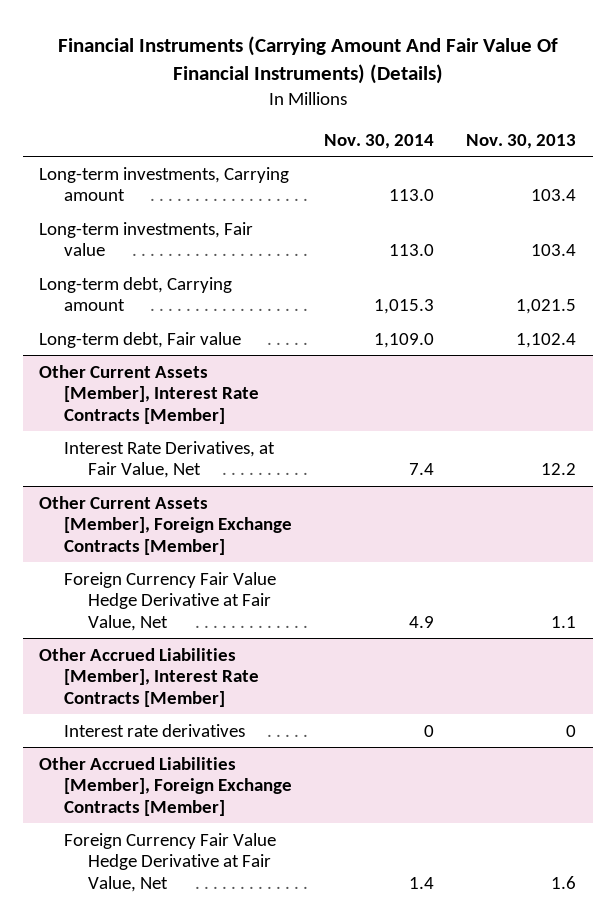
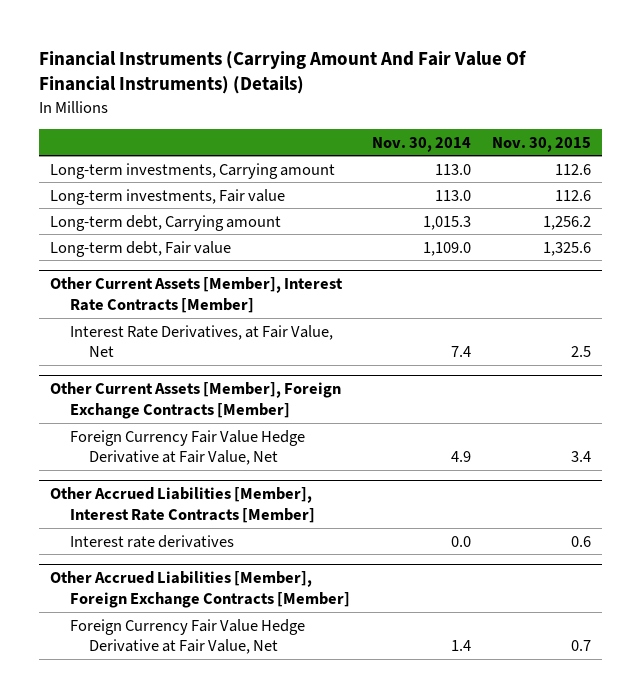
[466,133,577,149] Nov. 30, 2013 -> none
none -> [492,136,592,152] Nov. 30, 2015
[424,724,435,737] 0 -> [450,535,471,547] 0.0

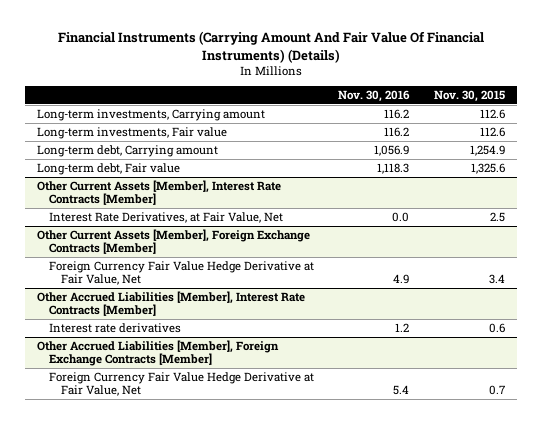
[371,136,471,152] Nov. 30, 2014 -> none
none -> [338,90,411,103] Nov. 30, 2016
[543,215,592,230] 1,256.2 -> [470,145,506,157] 1,254.9

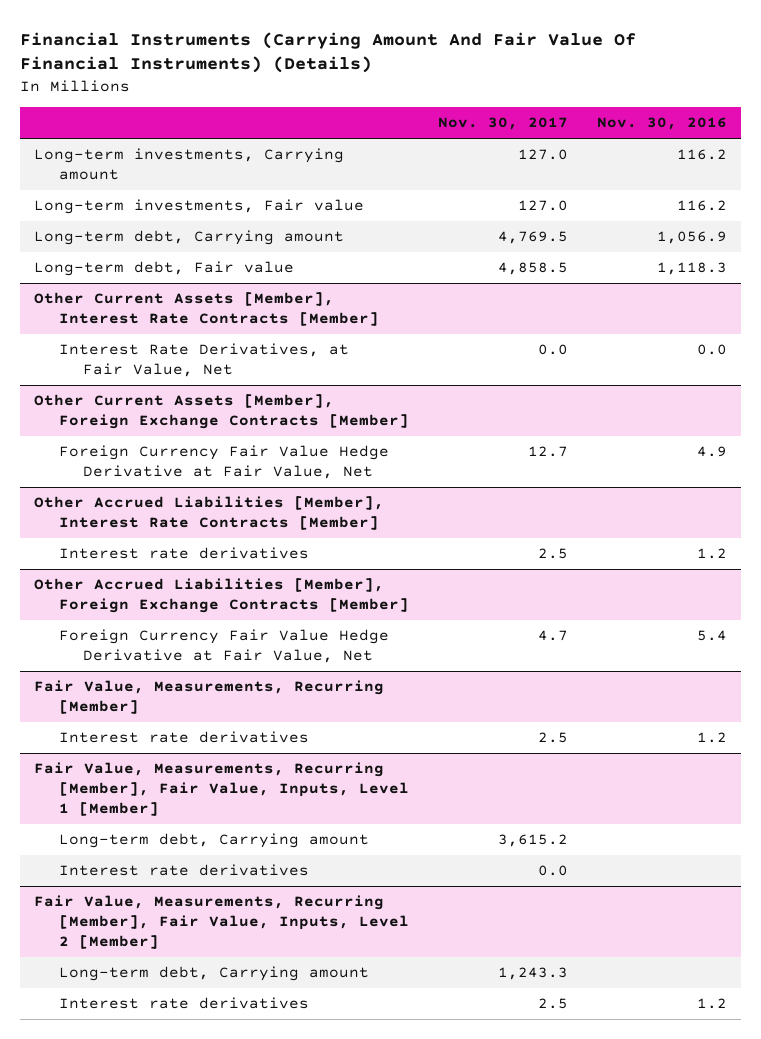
[434,90,506,103] Nov. 30, 2015 -> none
none -> [437,117,568,131] Nov. 30, 2017
none -> [34,680,385,715] Fair Value, Measurements, Recurring [Member]
none -> [58,731,309,744] Interest rate derivatives
none -> [34,762,409,816] Fair Value, Measurements, Recurring [Member], Fair Value, Inputs, Level 1 [Member]
none -> [58,833,369,849] Long-term debt, Carrying amount
none -> [58,864,309,877] Interest rate derivatives
none -> [34,895,409,949] Fair Value, Measurements, Recurring [Member], Fair Value, Inputs, Level 2 [Member]
none -> [58,966,369,982] Long-term debt, Carrying amount
none -> [58,997,309,1010] Interest rate derivatives

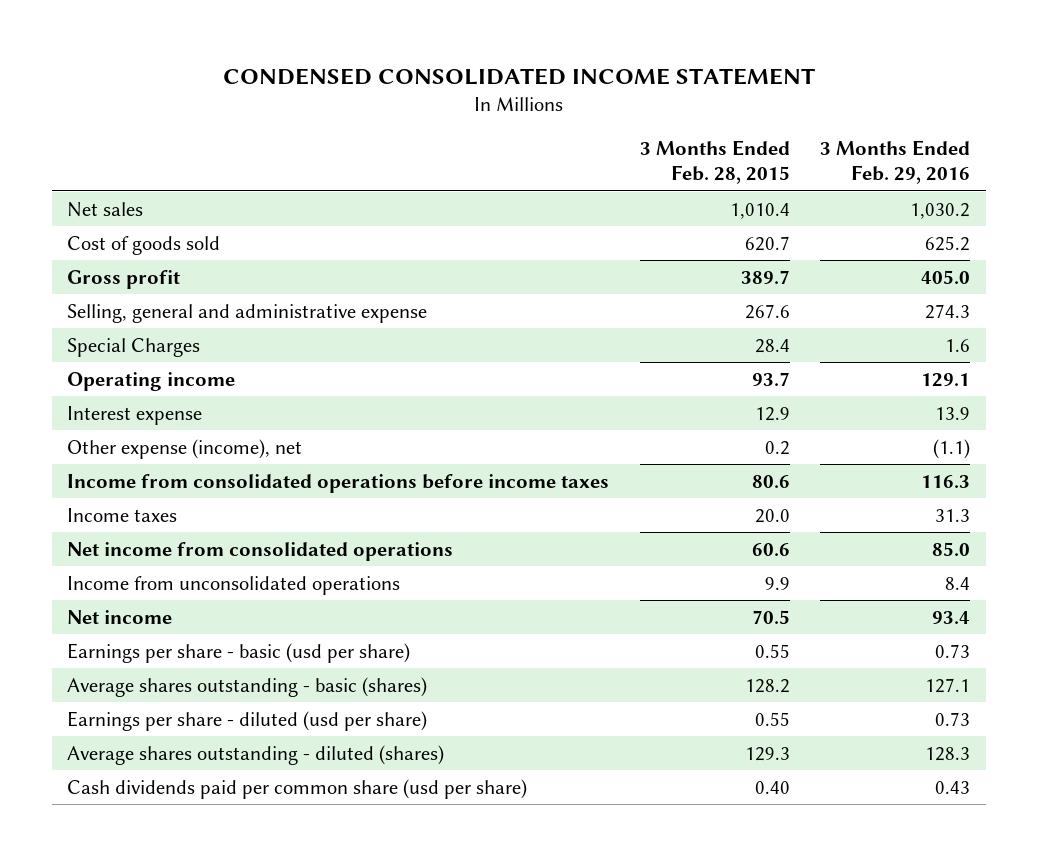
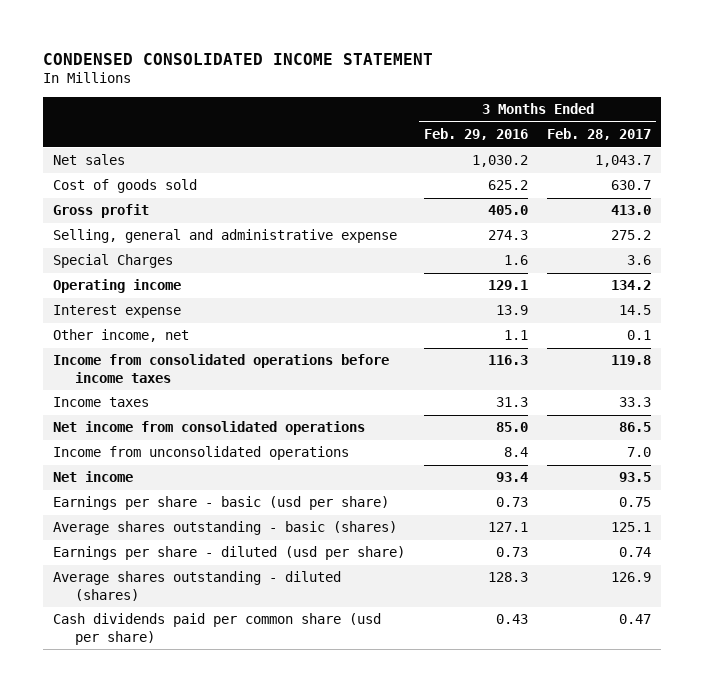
[639,140,790,185] 3 Months Ended Feb. 28, 2015 -> none
none -> [547,128,652,141] Feb. 28, 2017
[67,438,303,459] Other expense (income), net -> [52,329,189,343] Other income, net
[933,438,971,459] (1.1) -> [504,330,529,341] 1.1

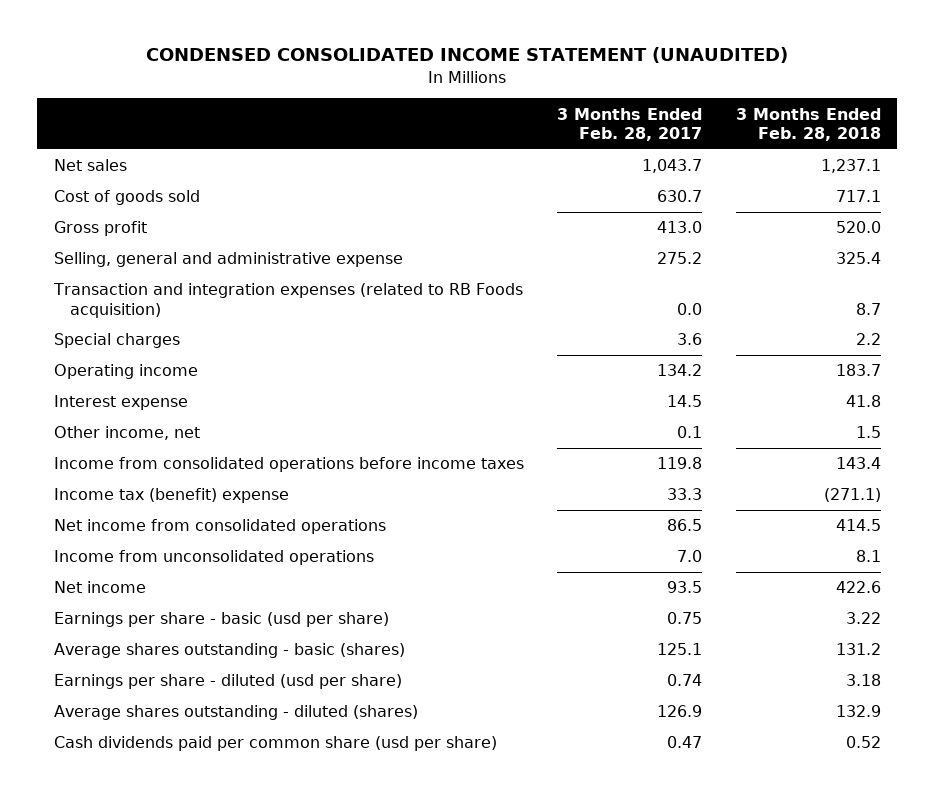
[43,52,434,65] CONDENSED CONSOLIDATED INCOME STATEMENT -> [146,47,789,64] CONDENSED CONSOLIDATED INCOME STATEMENT (UNAUDITED)
[424,128,529,141] Feb. 29, 2016 -> none
none -> [735,107,881,142] 3 Months Ended Feb. 28, 2018
none -> [52,283,523,318] Transaction and integration expenses (related to RB Foods acquisition)
[52,254,173,269] Special Charges -> [53,333,180,349] Special charges
[52,397,149,408] Income taxes -> [53,488,289,504] Income tax (benefit) expense

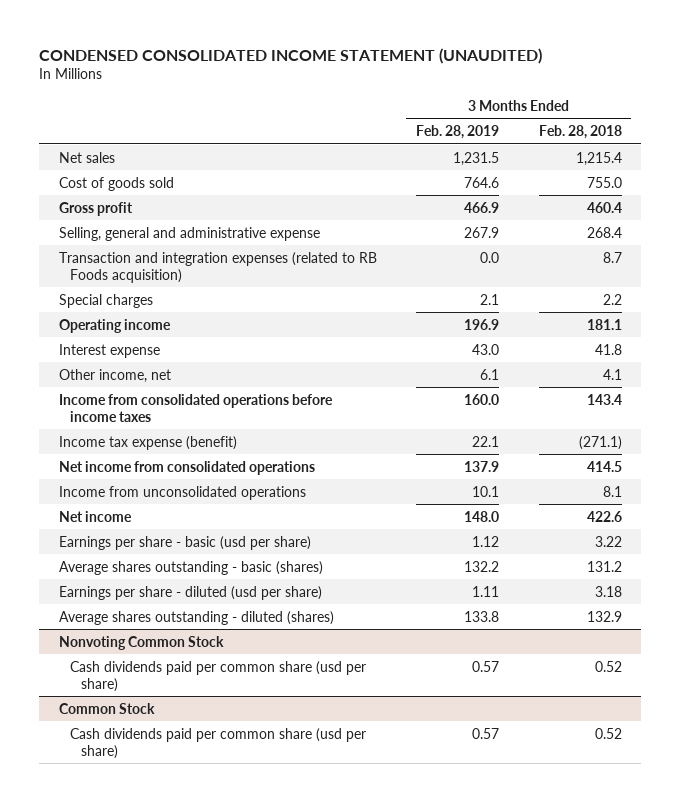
[557,107,703,142] 3 Months Ended Feb. 28, 2017 -> none
none -> [416,125,500,140] Feb. 28, 2019
[820,159,881,174] 1,237.1 -> [575,151,622,166] 1,215.4
[835,190,881,203] 717.1 -> [586,176,622,188] 755.0
[835,221,881,234] 520.0 -> [586,201,622,213] 460.4
[835,252,881,265] 325.4 -> [586,226,622,238] 268.4
[835,364,881,377] 183.7 -> [586,318,622,330] 181.1
[855,426,881,439] 1.5 -> [602,368,622,380] 4.1
[53,488,289,504] Income tax (benefit) expense -> [58,435,237,450] Income tax expense (benefit)
none -> [58,635,224,650] Nonvoting Common Stock
none -> [58,702,155,714] Common Stock
none -> [69,727,366,759] Cash dividends paid per common share (usd per share)

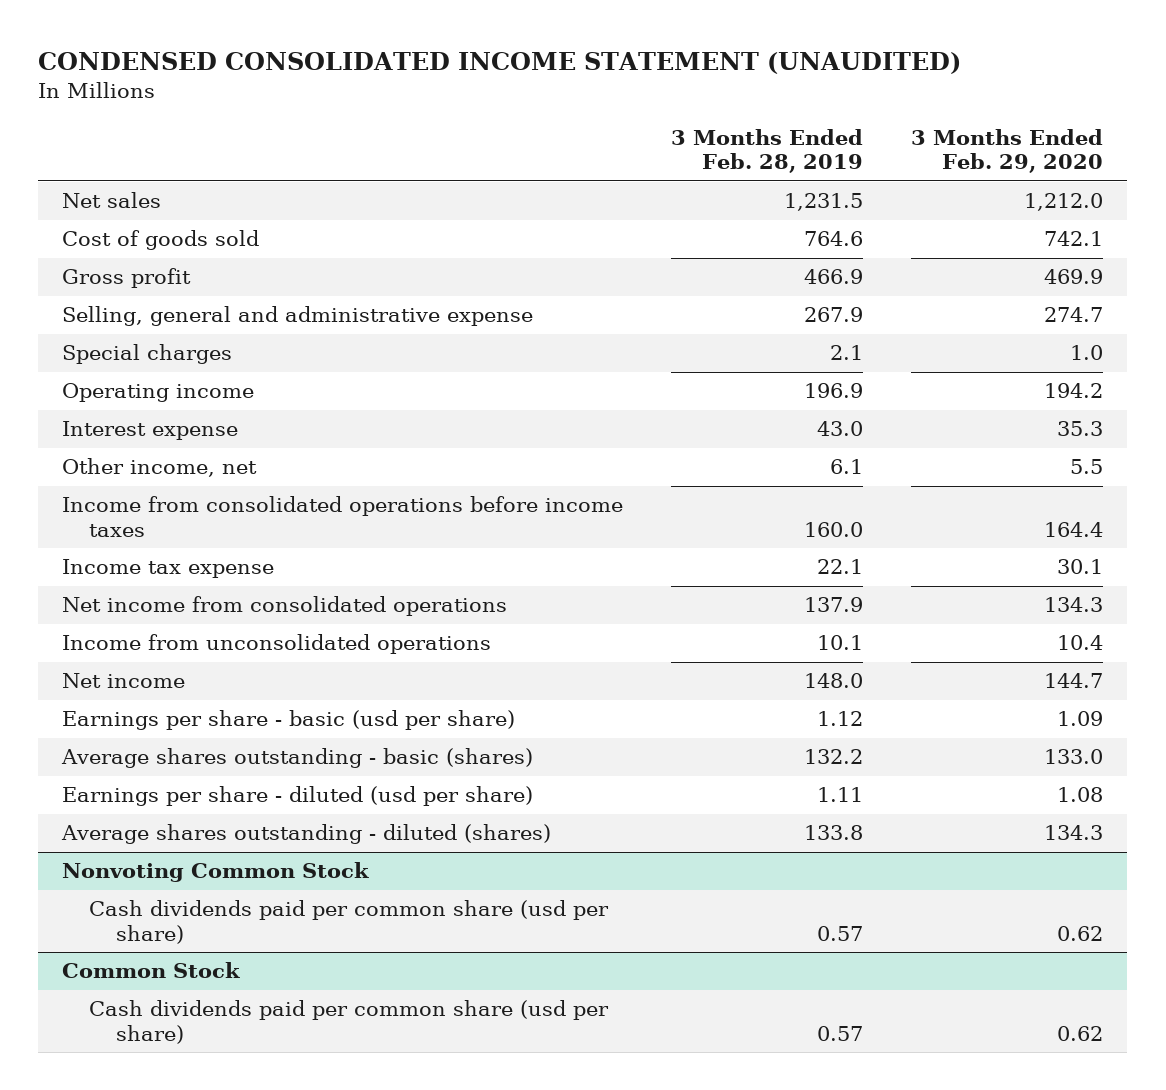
[538,125,622,140] Feb. 28, 2018 -> none
none -> [911,128,1104,174] 3 Months Ended Feb. 29, 2020
[58,251,377,283] Transaction and integration expenses (related to RB Foods acquisition) -> none
[58,435,237,450] Income tax expense (benefit) -> [62,559,275,579] Income tax expense

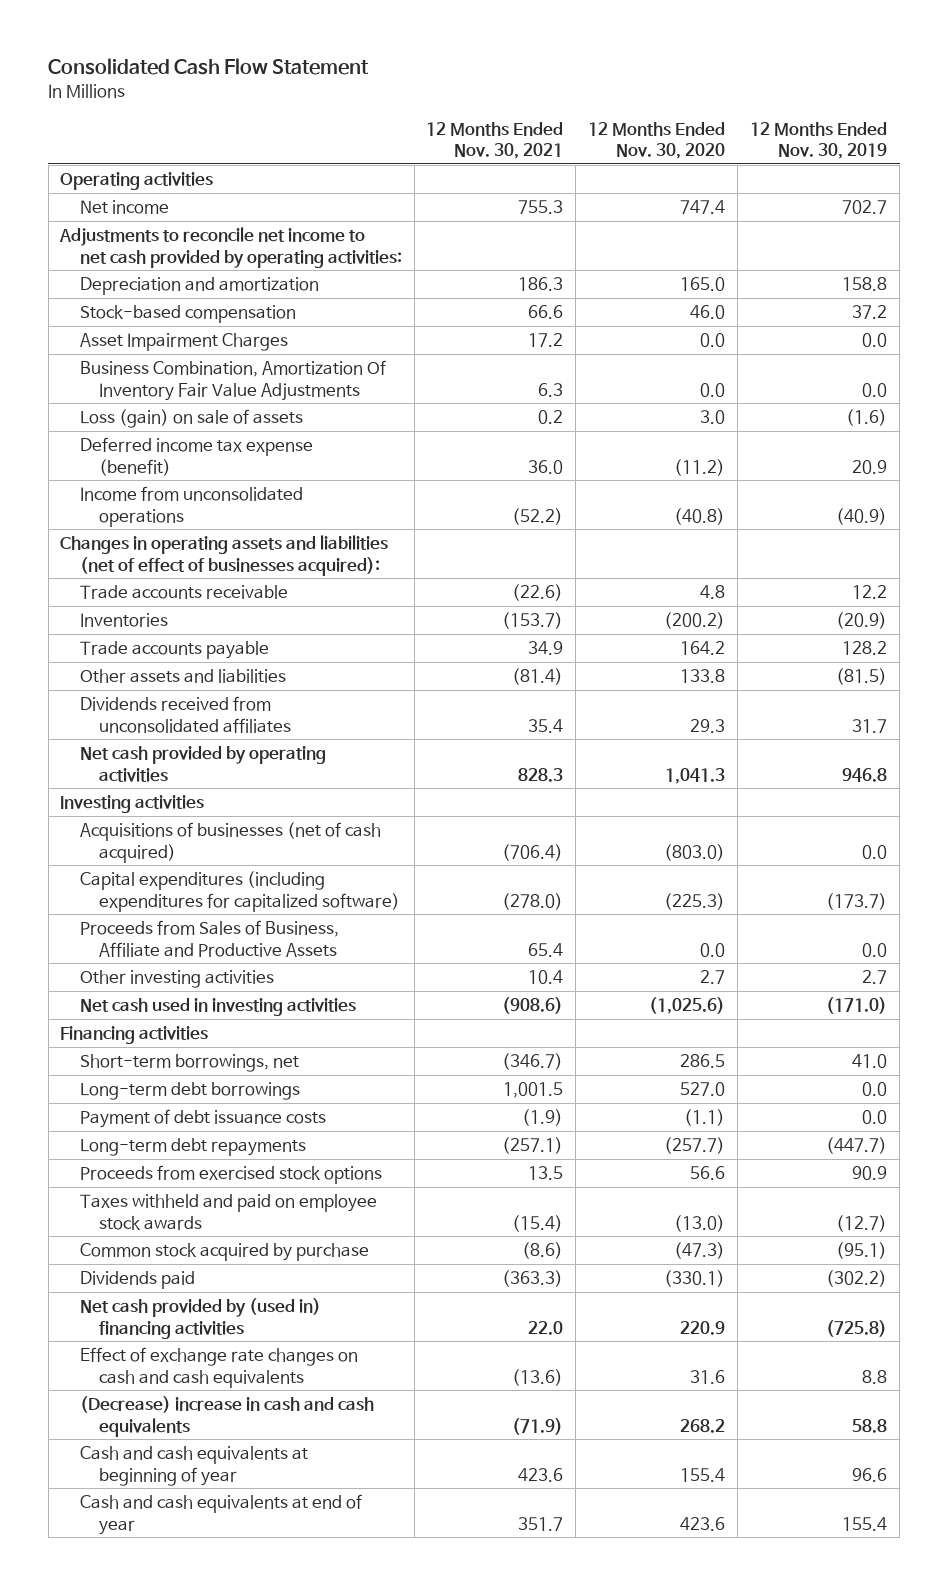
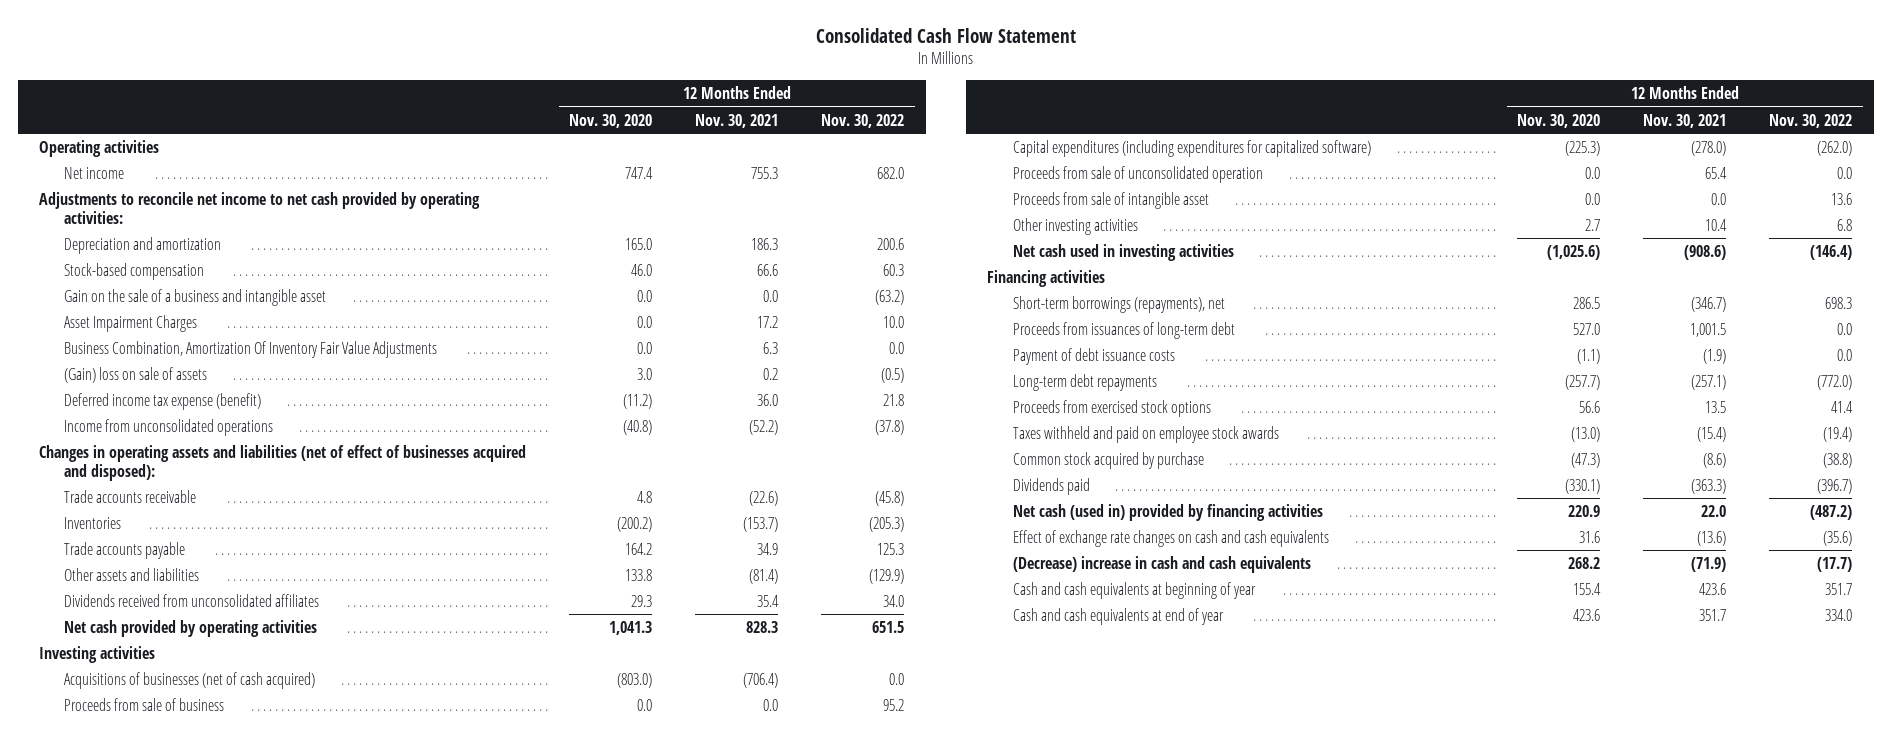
[750,121,888,159] 12 Months Ended Nov. 30, 2019 -> none
none -> [821,113,905,128] Nov. 30, 2022
none -> [64,288,327,306] Gain on the sale of a business and intangible asset
[79,409,303,429] Loss (gain) on sale of assets -> [64,366,208,383] (Gain) loss on sale of assets
[60,535,389,576] Changes in operating assets and liabilities (net of effect of businesses acquired): -> [39,444,527,481] Changes in operating assets and liabilities (net of effect of businesses acquired and disposed):
none -> [64,697,225,711] Proceeds from sale of business
[79,920,339,957] Proceeds from Sales of Business, Affiliate and Productive Assets -> [1012,165,1263,183] Proceeds from sale of unconsolidated operation
none -> [1012,191,1209,209] Proceeds from sale of intangible asset
[79,1054,299,1073] Short-term borrowings, net -> [1012,295,1225,313] Short-term borrowings (repayments), net
[79,1082,300,1101] Long-term debt borrowings -> [1012,321,1235,339] Proceeds from issuances of long-term debt
[79,1298,321,1339] Net cash provided by (used in) financing activities -> [1012,503,1323,521] Net cash (used in) provided by financing activities

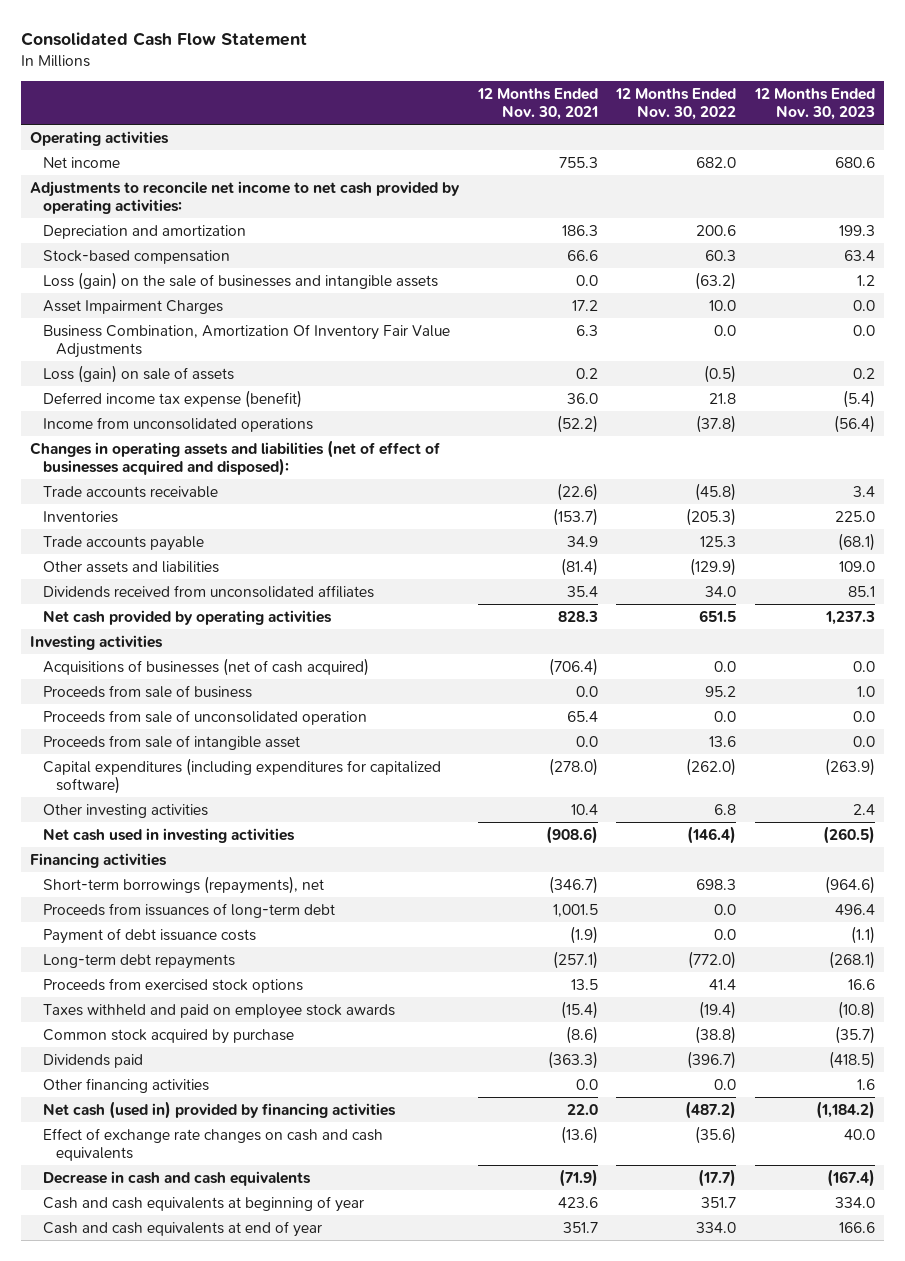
[569,113,653,128] Nov. 30, 2020 -> none
none -> [754,87,876,121] 12 Months Ended Nov. 30, 2023
[64,288,327,306] Gain on the sale of a business and intangible asset -> [43,271,439,290] Loss (gain) on the sale of businesses and intangible assets
[64,366,208,383] (Gain) loss on sale of assets -> [43,364,235,383] Loss (gain) on sale of assets
[1012,139,1371,157] Capital expenditures (including expenditures for capitalized software) -> [43,757,442,794] Capital expenditures (including expenditures for capitalized software)
none -> [43,1077,210,1093] Other financing activities
[1012,555,1311,573] (Decrease) increase in cash and cash equivalents -> [43,1170,312,1186] Decrease in cash and cash equivalents

